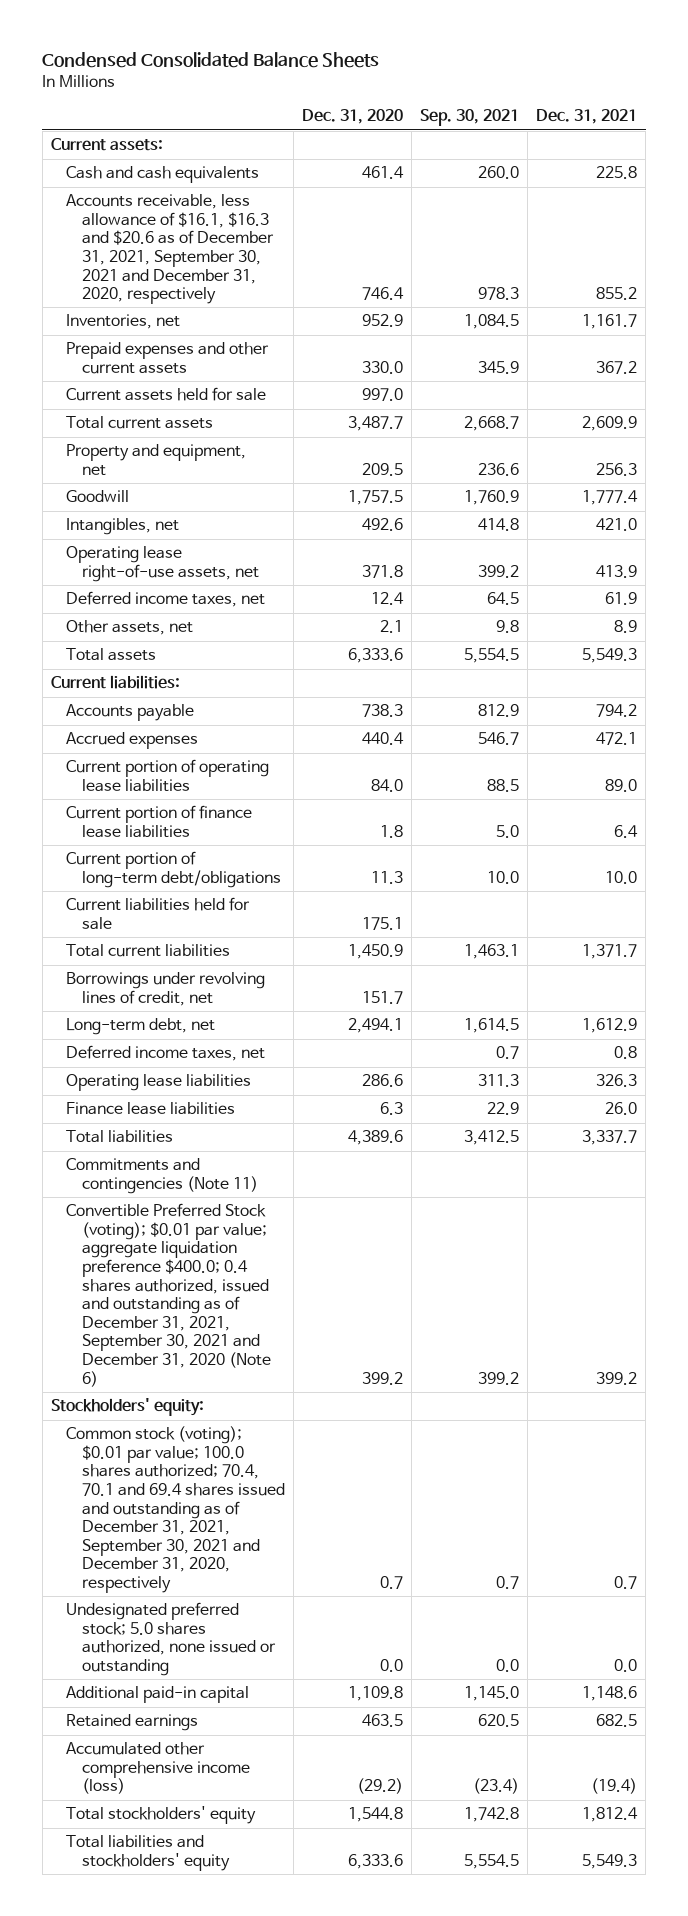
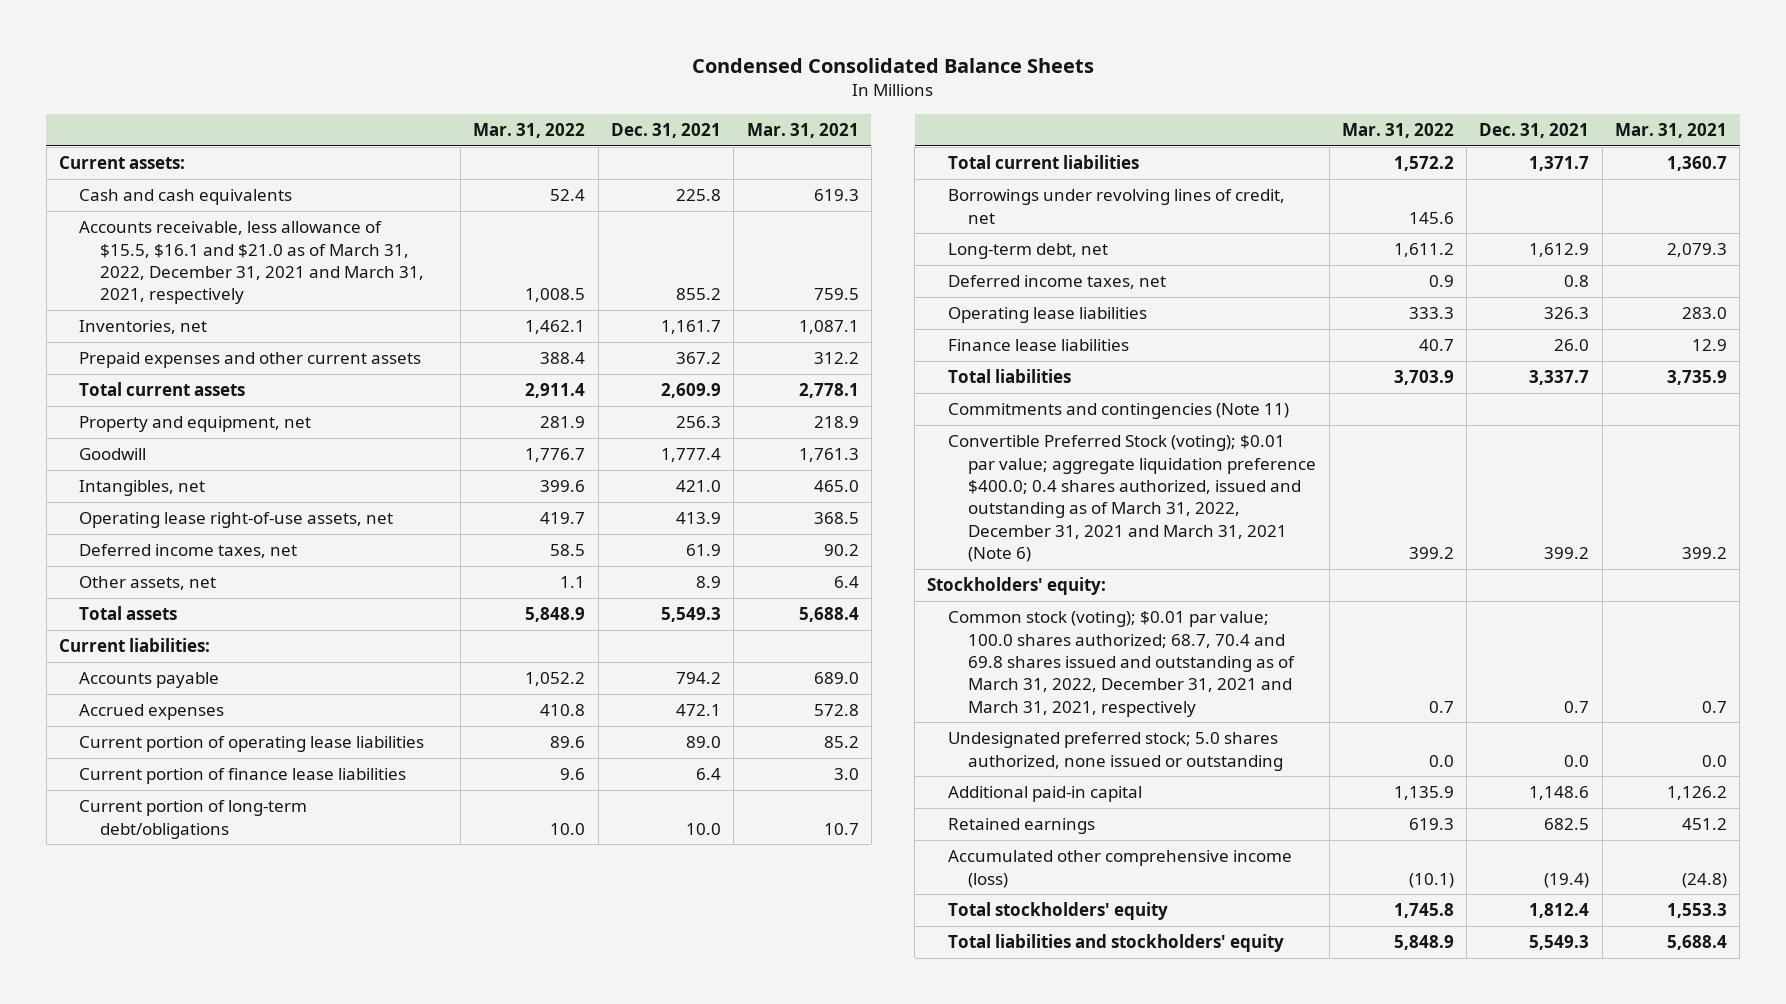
[301,109,403,125] Dec. 31, 2020 -> none
[419,109,519,127] Sep. 30, 2021 -> none
none -> [473,122,586,138] Mar. 31, 2022
none -> [746,122,859,138] Mar. 31, 2021
[66,194,274,305] Accounts receivable, less allowance of $16.1, $16.3 and $20.6 as of December 31, 2021, September 30, 2021 and December 31, 2020, respectively -> [79,221,424,305] Accounts receivable, less allowance of $15.5, $16.1 and $21.0 as of March 31, 2022, December 31, 2021 and March 31, 2021, respectively
[66,387,267,402] Current assets held for sale -> none
[66,897,251,930] Current liabilities held for sale -> none
[66,1203,271,1387] Convertible Preferred Stock (voting); $0.01 par value; aggregate liquidation preference $400.0; 0.4 shares authorized, issued and outstanding as of December 31, 2021, September 30, 2021 and December 31, 2020 (Note 6) -> [947,435,1317,563] Convertible Preferred Stock (voting); $0.01 par value; aggregate liquidation preference $400.0; 0.4 shares authorized, issued and outstanding as of March 31, 2022, December 31, 2021 and March 31, 2021 (Note 6)
[66,1426,285,1594] Common stock (voting); $0.01 par value; 100.0 shares authorized; 70.4, 70.1 and 69.4 shares issued and outstanding as of December 31, 2021, September 30, 2021 and December 31, 2020, respectively -> [947,611,1296,717] Common stock (voting); $0.01 par value; 100.0 shares authorized; 68.7, 70.4 and 69.8 shares issued and outstanding as of March 31, 2022, December 31, 2021 and March 31, 2021, respectively

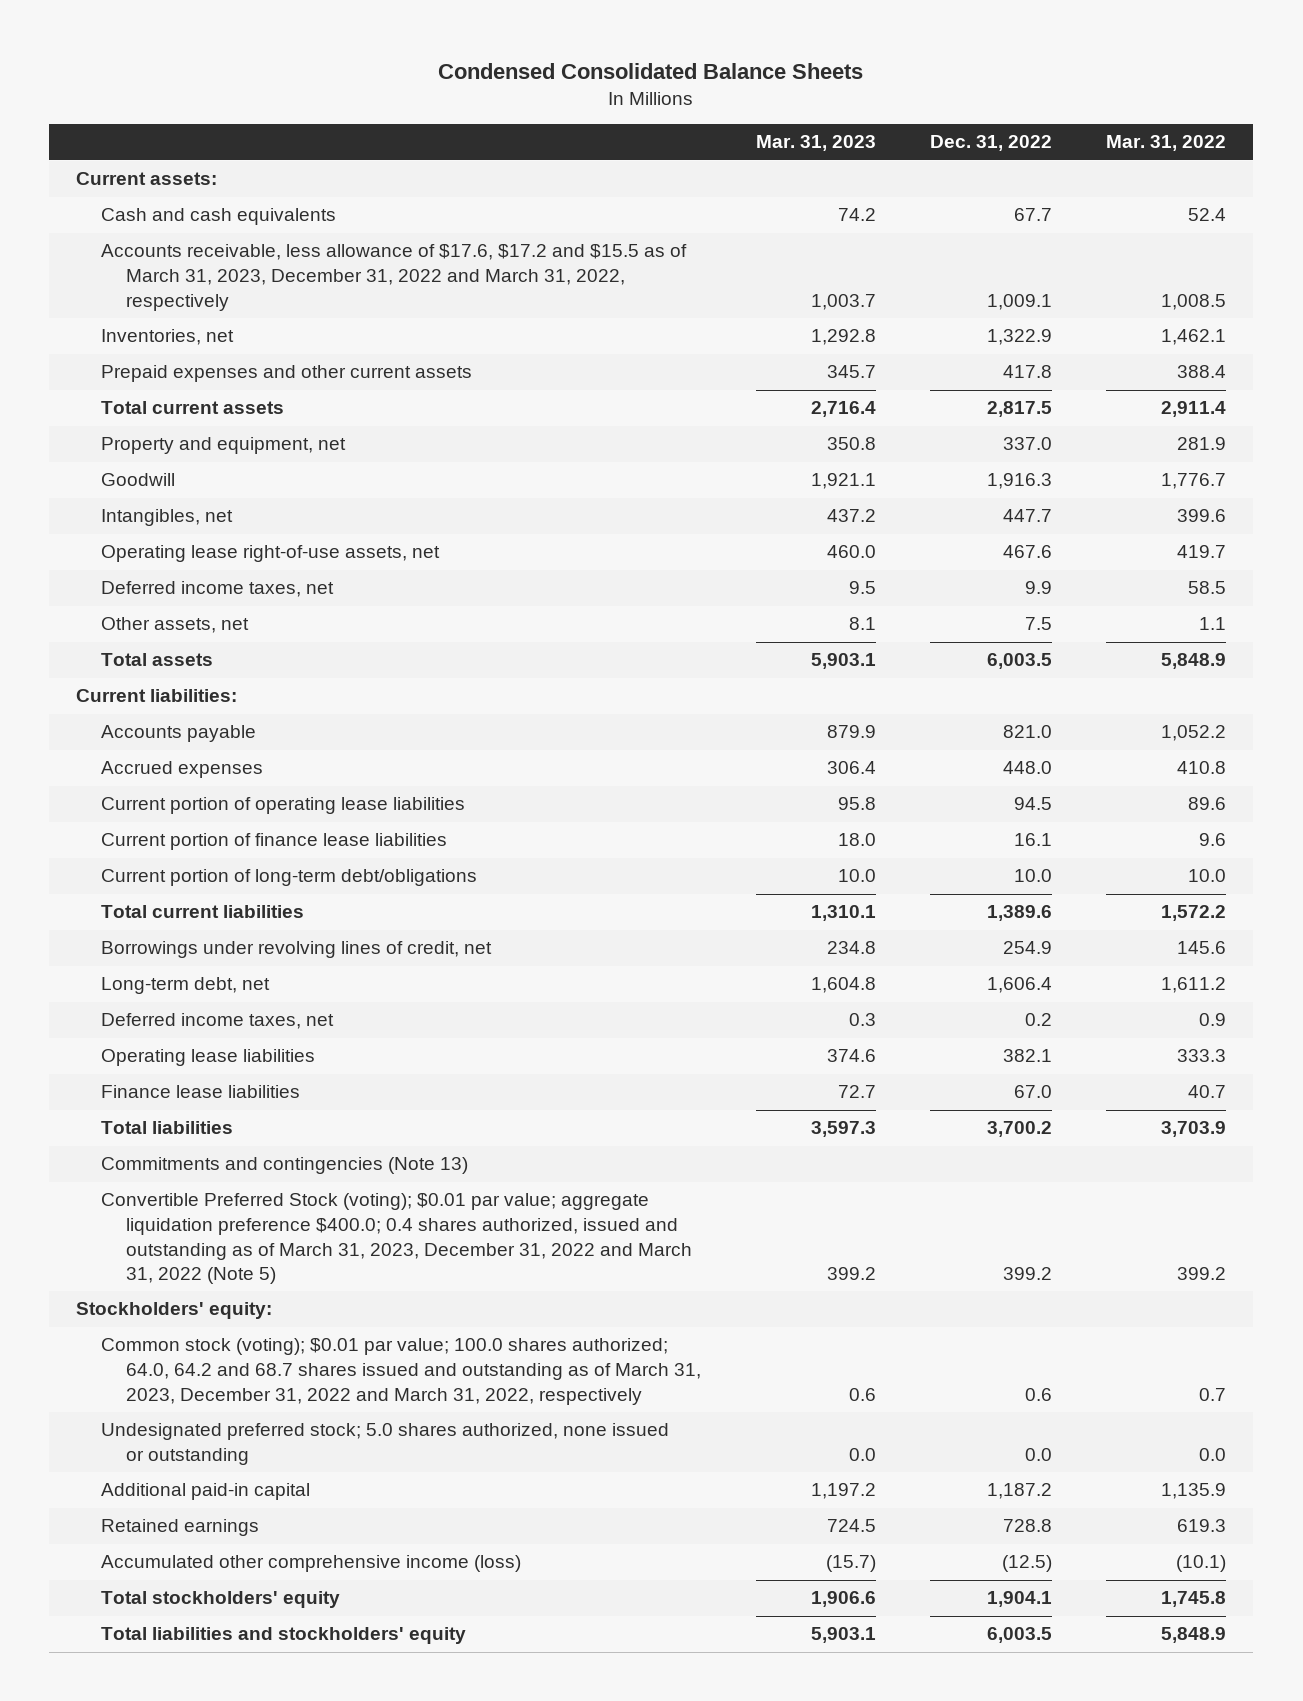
[611,122,722,138] Dec. 31, 2021 -> none
[746,122,859,138] Mar. 31, 2021 -> none
none -> [755,135,876,152] Mar. 31, 2023
none -> [929,135,1052,152] Dec. 31, 2022
[79,221,424,305] Accounts receivable, less allowance of $15.5, $16.1 and $21.0 as of March 31, 2022, December 31, 2021 and March 31, 2021, respectively -> [101,244,688,311] Accounts receivable, less allowance of $17.6, $17.2 and $15.5 as of March 31, 2023, December 31, 2022 and March 31, 2022, respectively
[947,403,1289,420] Commitments and contingencies (Note 11) -> [101,1157,469,1175] Commitments and contingencies (Note 13)
[947,435,1317,563] Convertible Preferred Stock (voting); $0.01 par value; aggregate liquidation preference $400.0; 0.4 shares authorized, issued and outstanding as of March 31, 2022, December 31, 2021 and March 31, 2021 (Note 6) -> [101,1193,693,1285] Convertible Preferred Stock (voting); $0.01 par value; aggregate liquidation preference $400.0; 0.4 shares authorized, issued and outstanding as of March 31, 2023, December 31, 2022 and March 31, 2022 (Note 5)
[947,611,1296,717] Common stock (voting); $0.01 par value; 100.0 shares authorized; 68.7, 70.4 and 69.8 shares issued and outstanding as of March 31, 2022, December 31, 2021 and March 31, 2021, respectively -> [101,1338,702,1405] Common stock (voting); $0.01 par value; 100.0 shares authorized; 64.0, 64.2 and 68.7 shares issued and outstanding as of March 31, 2023, December 31, 2022 and March 31, 2022, respectively

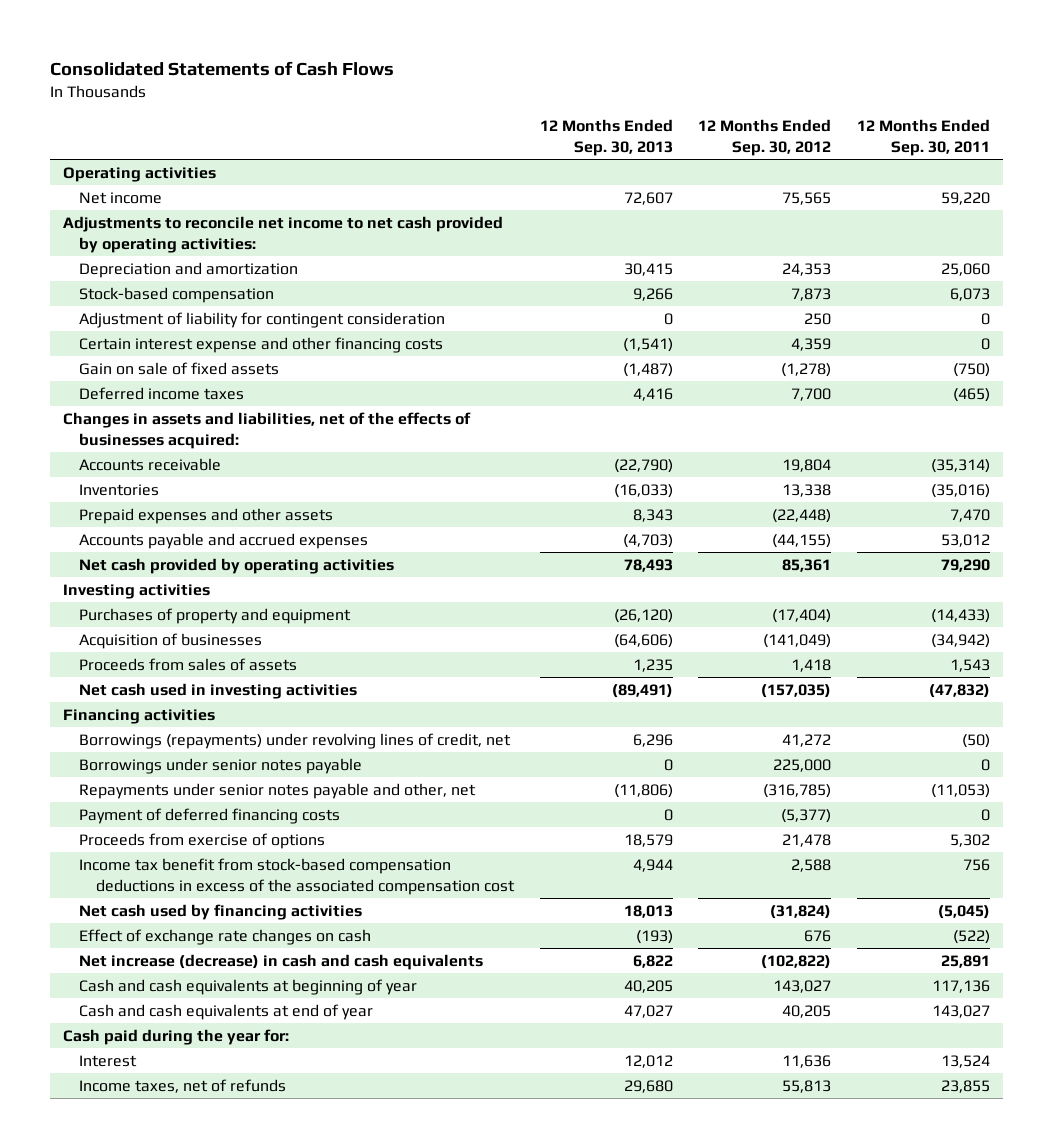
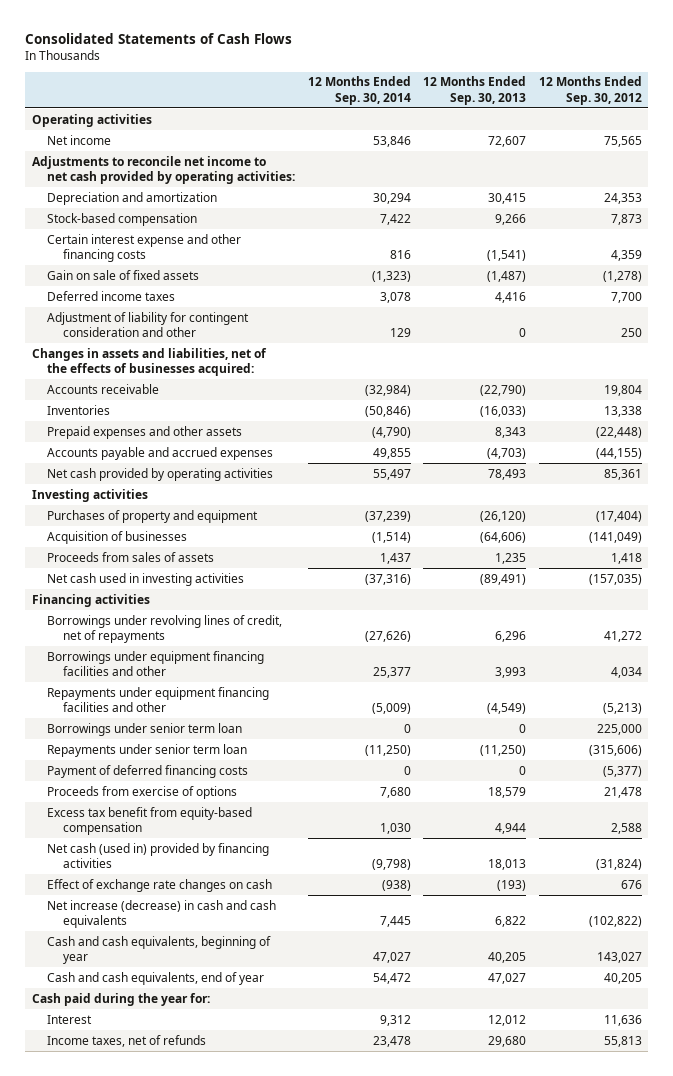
[857,118,991,156] 12 Months Ended Sep. 30, 2011 -> none
none -> [307,76,411,105] 12 Months Ended Sep. 30, 2014
[79,311,446,328] Adjustment of liability for contingent consideration -> none
none -> [47,311,250,337] Adjustment of liability for contingent consideration and other
[79,732,512,749] Borrowings (repayments) under revolving lines of credit, net -> [47,614,283,643] Borrowings under revolving lines of credit, net of repayments
none -> [47,650,265,676] Borrowings under equipment financing facilities and other
none -> [47,686,270,712] Repayments under equipment financing facilities and other
[79,757,363,774] Borrowings under senior notes payable -> [47,722,243,736] Borrowings under senior term loan
[79,782,477,799] Repayments under senior notes payable and other, net -> [47,743,248,757] Repayments under senior term loan
[613,783,673,798] (11,806) -> [480,744,527,756] (11,250)
[763,783,832,798] (316,785) -> [588,744,642,756] (315,606)
[79,857,516,895] Income tax benefit from stock-based compensation deductions in excess of the associated compensation cost -> [47,806,253,835] Excess tax benefit from equity-based compensation
[79,903,363,920] Net cash used by financing activities -> [47,842,270,868] Net cash (used in) provided by financing activities
[79,978,418,995] Cash and cash equivalents at beginning of year -> [47,935,272,964] Cash and cash equivalents, beginning of year
[79,1003,374,1020] Cash and cash equivalents at end of year -> [47,971,265,985] Cash and cash equivalents, end of year

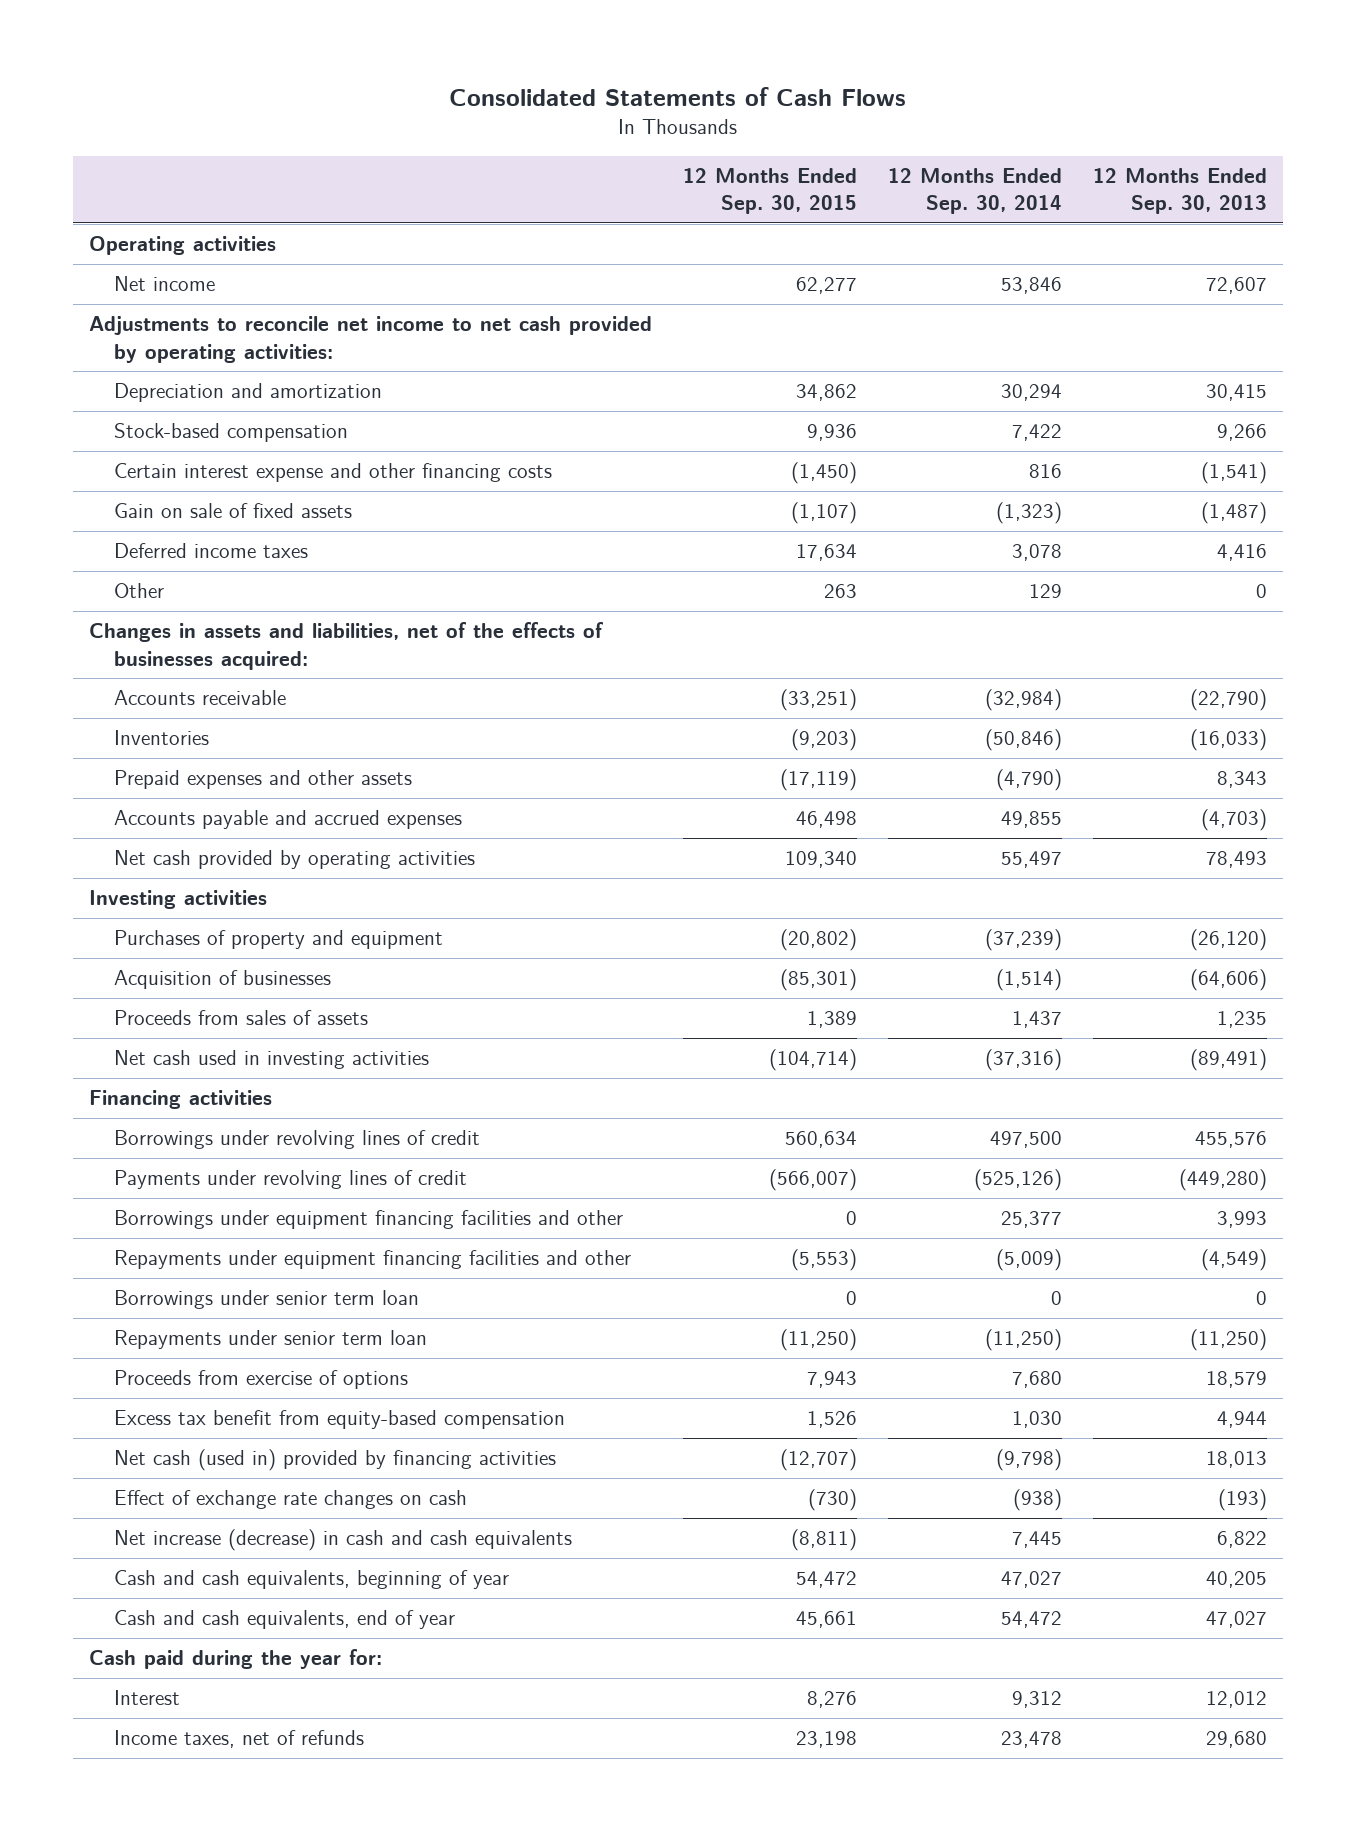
[538,76,642,105] 12 Months Ended Sep. 30, 2012 -> none
none -> [682,167,857,215] 12 Months Ended Sep. 30, 2015
[47,311,250,337] Adjustment of liability for contingent consideration and other -> [114,583,165,599] Other
[47,614,283,643] Borrowings under revolving lines of credit, net of repayments -> [114,1130,481,1150] Borrowings under revolving lines of credit
[364,630,411,642] (27,626) -> [990,1131,1063,1149] 497,500
[495,630,527,642] 6,296 -> [1195,1131,1268,1149] 455,576
none -> [114,1170,468,1190] Payments under revolving lines of credit
[47,764,249,778] Payment of deferred financing costs -> none

